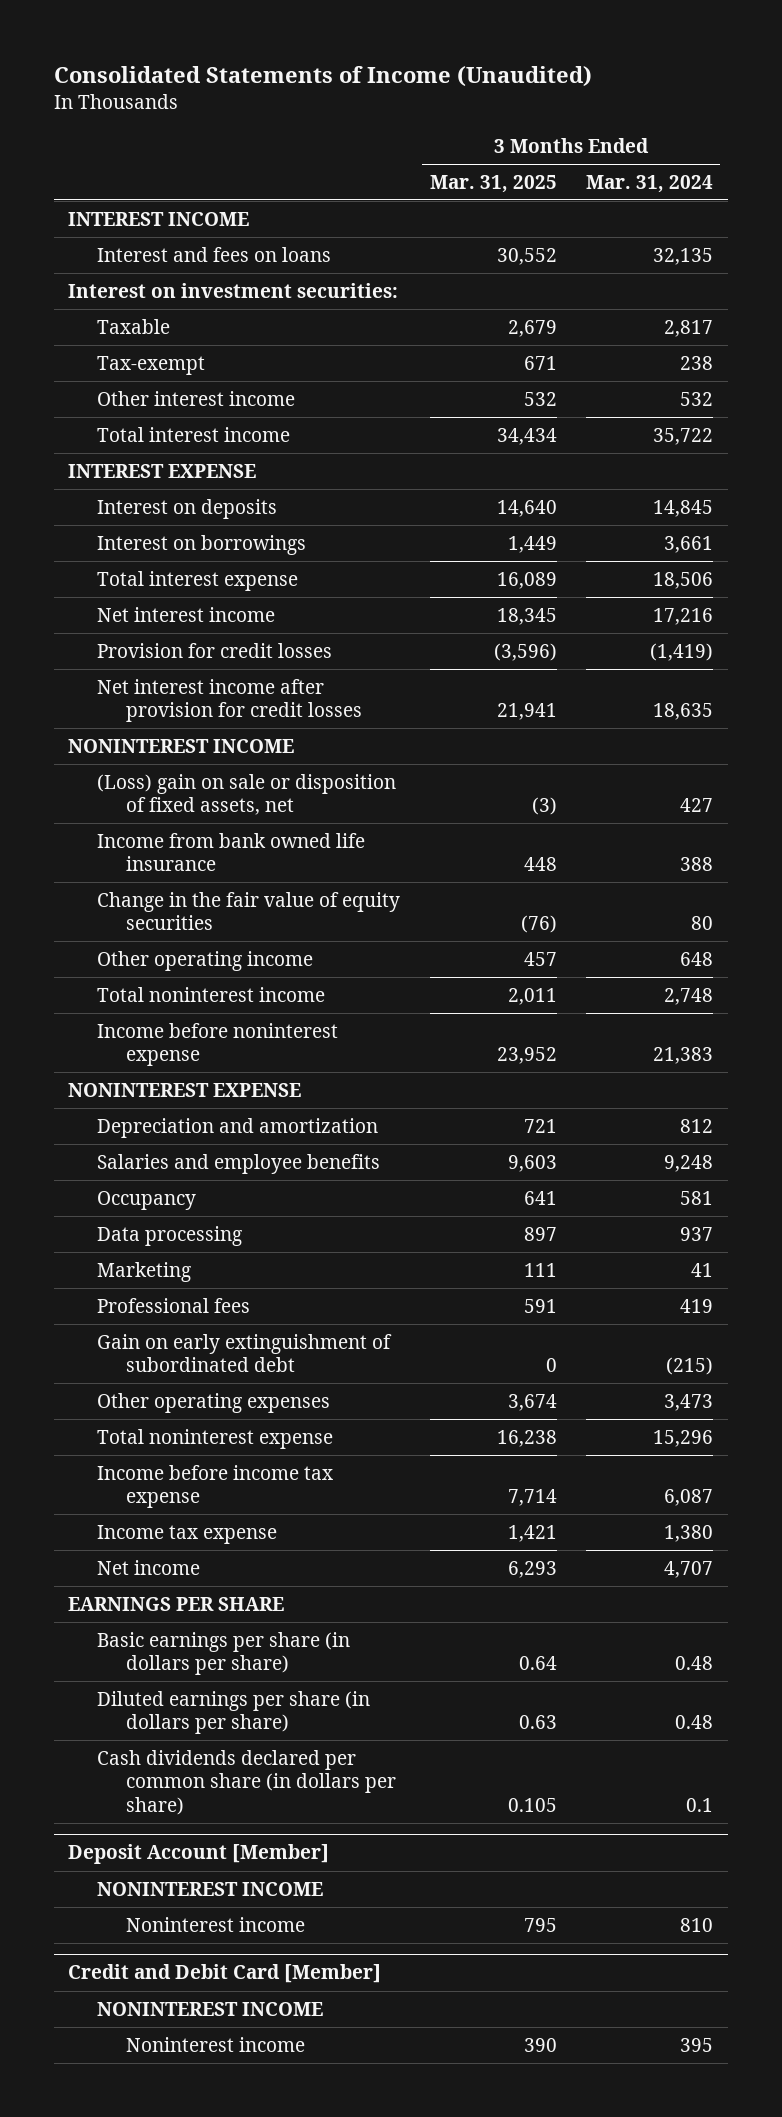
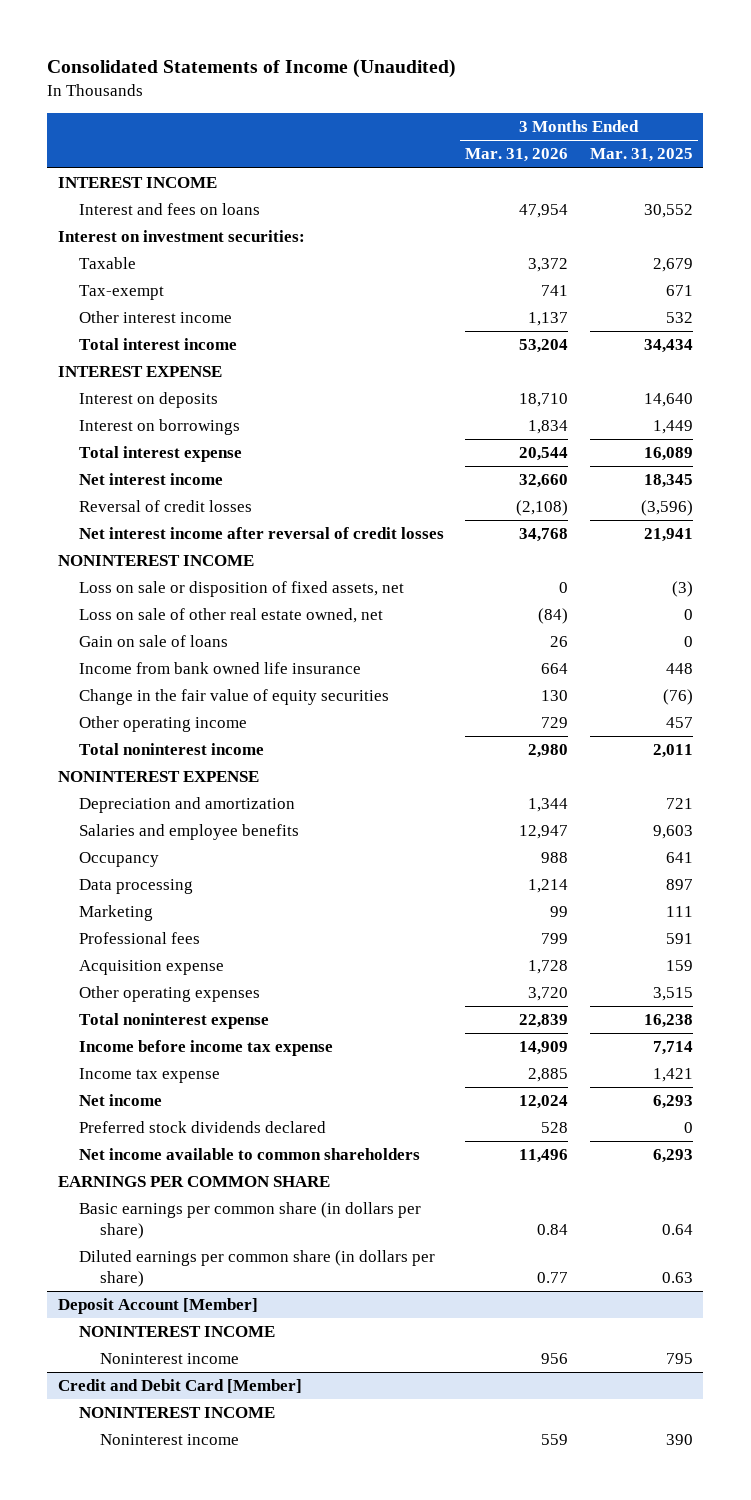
[586,174,714,193] Mar. 31, 2024 -> none
none -> [465,148,569,163] Mar. 31, 2026
[97,642,333,658] Provision for credit losses -> [78,500,252,513] Reversal of credit losses
[97,678,363,723] Net interest income after provision for credit losses -> [78,527,444,540] Net interest income after reversal of credit losses
[97,773,397,816] (Loss) gain on sale or disposition of fixed assets, net -> [78,581,404,598] Loss on sale or disposition of fixed assets, net
none -> [78,608,383,624] Loss on sale of other real estate owned, net
none -> [78,635,228,648] Gain on sale of loans
[97,1022,339,1067] Income before noninterest expense -> none
[97,1333,393,1373] Gain on early extinguishment of subordinated debt -> none
none -> [78,960,224,976] Acquisition expense
[507,1393,557,1411] 3,674 -> [652,987,693,1002] 3,515
[97,1749,397,1815] Cash dividends declared per common share (in dollars per share) -> none
none -> [78,1121,326,1134] Preferred stock dividends declared
none -> [78,1148,420,1161] Net income available to common shareholders
[68,1596,285,1611] EARNINGS PER SHARE -> [57,1176,330,1188] EARNINGS PER COMMON SHARE
[97,1631,351,1676] Basic earnings per share (in dollars per share) -> [78,1202,421,1240] Basic earnings per common share (in dollars per share)
[97,1690,371,1735] Diluted earnings per share (in dollars per share) -> [78,1250,435,1288] Diluted earnings per common share (in dollars per share)

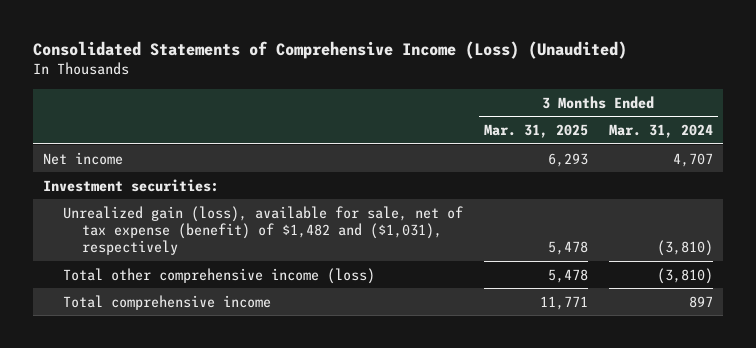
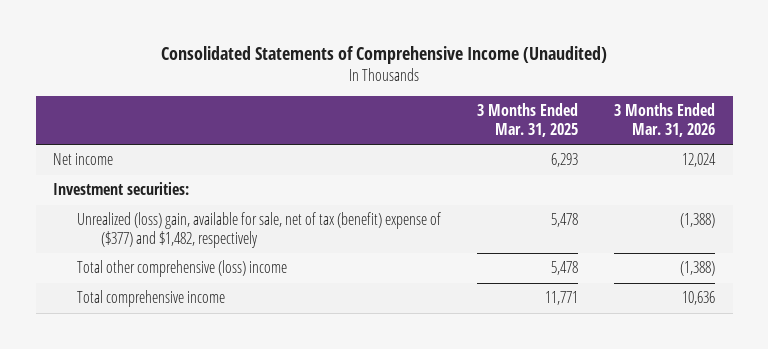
[32,41,627,60] Consolidated Statements of Comprehensive Income (Loss) (Unaudited) -> [161,45,608,64] Consolidated Statements of Comprehensive Income (Unaudited)
[608,124,713,139] Mar. 31, 2024 -> none
none -> [614,103,716,138] 3 Months Ended Mar. 31, 2026
[62,205,463,256] Unrealized gain (loss), available for sale, net of tax expense (benefit) of $1,482 and ($1,031), respectively -> [77,212,442,249] Unrealized (loss) gain, available for sale, net of tax (benefit) expense of ($377) and $1,482, respectively
[62,267,375,284] Total other comprehensive income (loss) -> [77,260,288,278] Total other comprehensive (loss) income

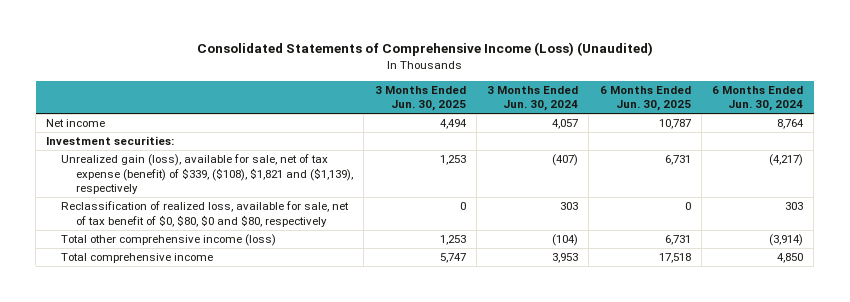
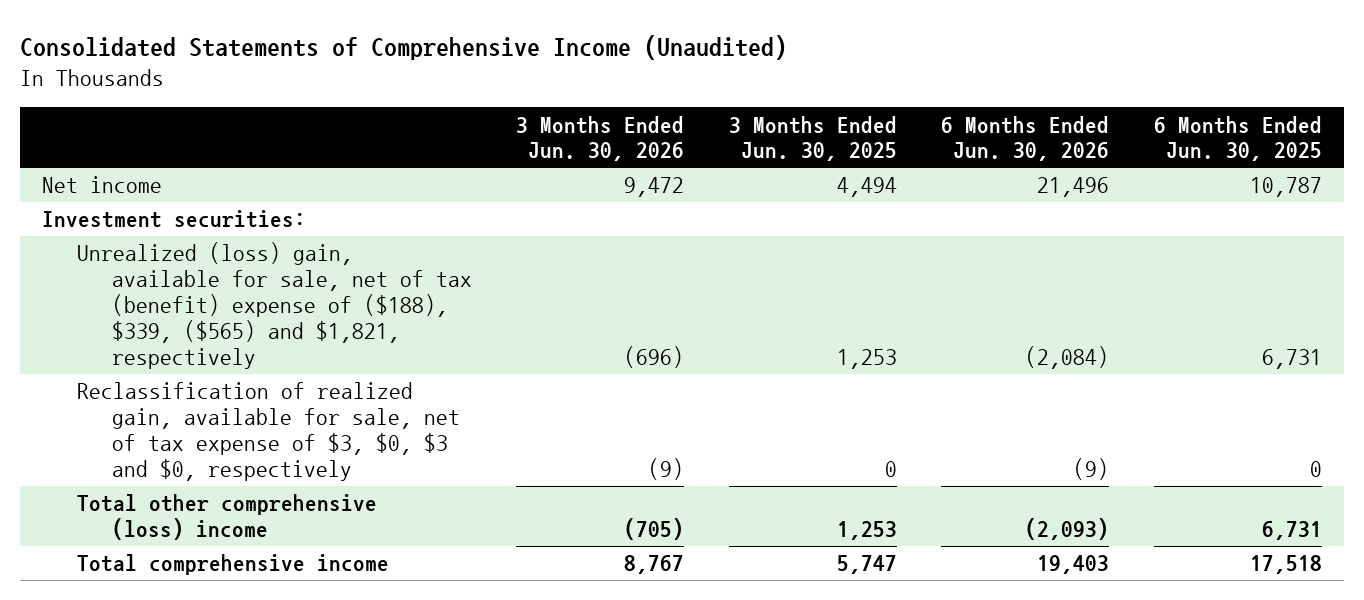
[196,42,653,57] Consolidated Statements of Comprehensive Income (Loss) (Unaudited) -> [19,34,787,60] Consolidated Statements of Comprehensive Income (Unaudited)
[487,85,579,112] 3 Months Ended Jun. 30, 2024 -> none
[712,85,804,112] 6 Months Ended Jun. 30, 2024 -> none
none -> [516,115,685,162] 3 Months Ended Jun. 30, 2026
none -> [941,115,1110,162] 6 Months Ended Jun. 30, 2026
[61,154,354,195] Unrealized gain (loss), available for sale, net of tax expense (benefit) of $339, ($108), $1,821 and ($1,139), respectively -> [76,242,472,369] Unrealized (loss) gain, available for sale, net of tax (benefit) expense of ($188), $339, ($565) and $1,821, respectively
[61,201,350,227] Reclassification of realized loss, available for sale, net of tax benefit of $0, $80, $0 and $80, respectively -> [76,382,460,481] Reclassification of realized gain, available for sale, net of tax expense of $3, $0, $3 and $0, respectively
[61,234,277,247] Total other comprehensive income (loss) -> [76,494,377,541] Total other comprehensive (loss) income

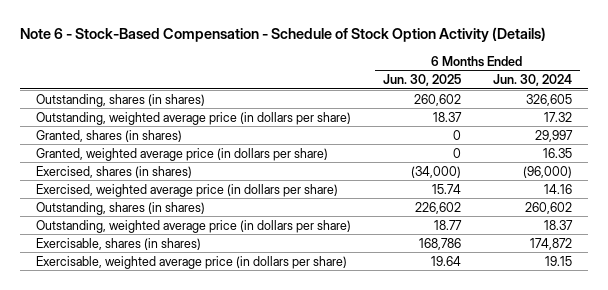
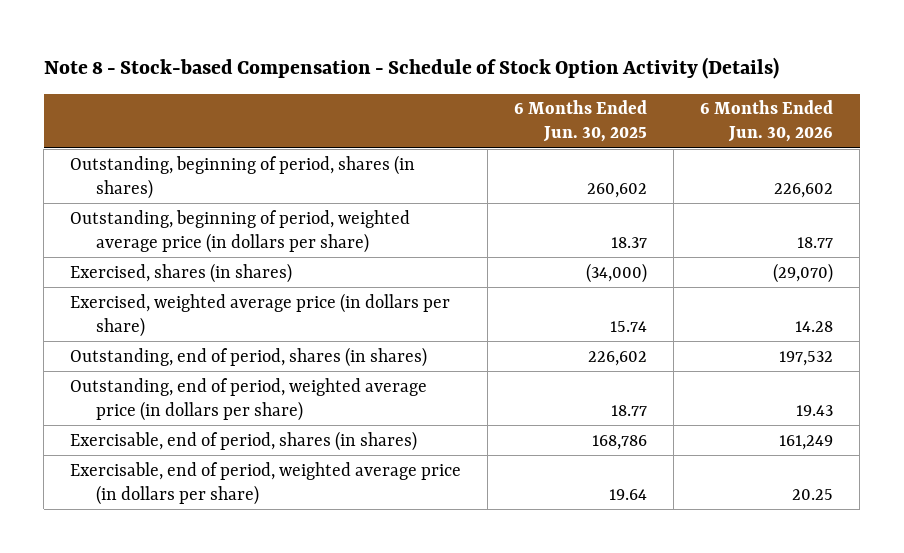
[20,27,547,43] Note 6 - Stock-Based Compensation - Schedule of Stock Option Activity (Details) -> [43,57,779,80] Note 8 - Stock-based Compensation - Schedule of Stock Option Activity (Details)
[492,73,572,86] Jun. 30, 2024 -> none
none -> [700,100,834,143] 6 Months Ended Jun. 30, 2026
[36,129,183,142] Granted, shares (in shares) -> none
[36,147,329,161] Granted, weighted average price (in dollars per share) -> none
[36,93,206,107] Outstanding, shares (in shares) -> [70,154,416,199] Outstanding, beginning of period, shares (in shares)
[36,111,352,125] Outstanding, weighted average price (in dollars per share) -> [70,209,411,253] Outstanding, beginning of period, weighted average price (in dollars per share)
[36,201,206,215] Outstanding, shares (in shares) -> [70,346,428,367] Outstanding, end of period, shares (in shares)
[36,219,352,233] Outstanding, weighted average price (in dollars per share) -> [70,377,428,421] Outstanding, end of period, weighted average price (in dollars per share)
[36,237,202,250] Exercisable, shares (in shares) -> [70,430,418,451] Exercisable, end of period, shares (in shares)
[36,255,348,269] Exercisable, weighted average price (in dollars per share) -> [70,461,462,505] Exercisable, end of period, weighted average price (in dollars per share)

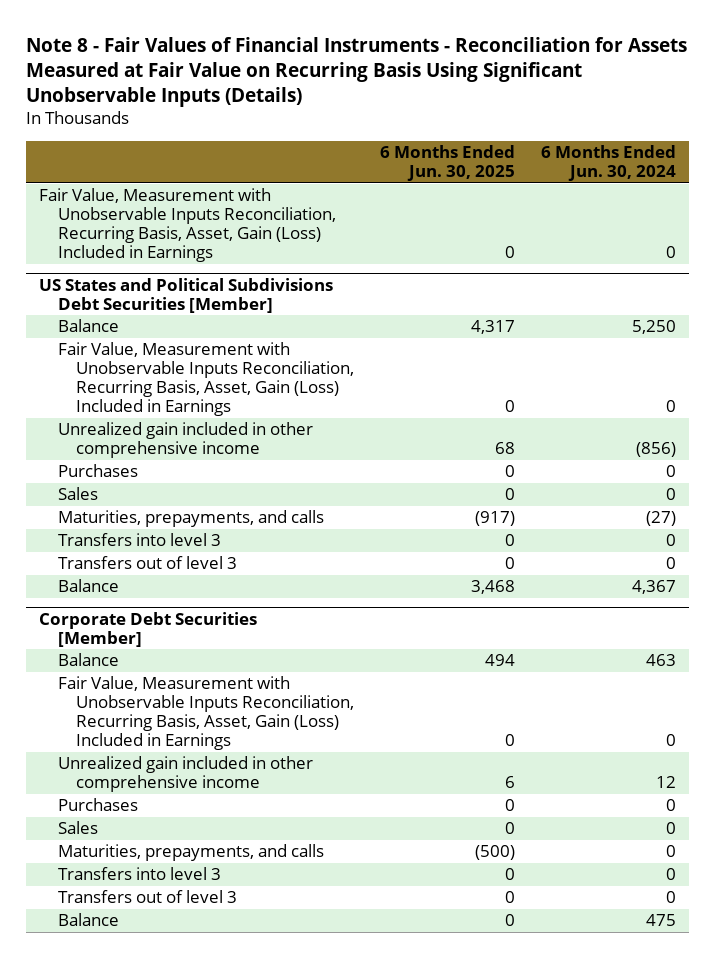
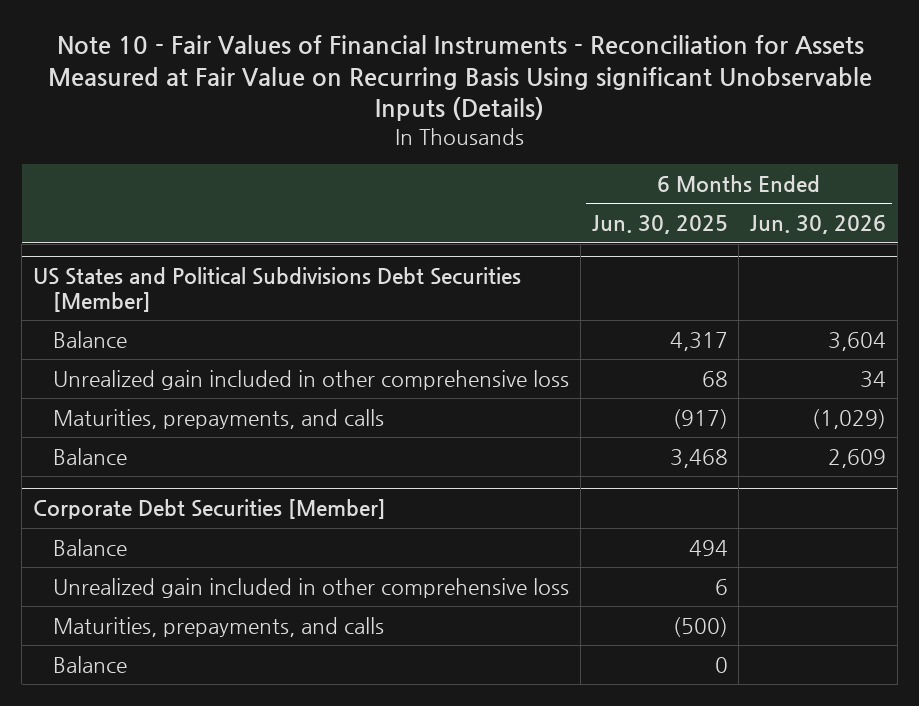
[26,36,688,108] Note 8 - Fair Values of Financial Instruments - Reconciliation for Assets Measured at Fair Value on Recurring Basis Using Significant Unobservable Inputs (Details) -> [47,35,872,122] Note 10 - Fair Values of Financial Instruments - Reconciliation for Assets Measured at Fair Value on Recurring Basis Using significant Unobservable Inputs (Details)
[541,145,677,181] 6 Months Ended Jun. 30, 2024 -> none
none -> [750,215,887,235] Jun. 30, 2026
[39,188,336,262] Fair Value, Measurement with Unobservable Inputs Reconciliation, Recurring Basis, Asset, Gain (Loss) Included in Earnings -> none
[57,342,355,416] Fair Value, Measurement with Unobservable Inputs Reconciliation, Recurring Basis, Asset, Gain (Loss) Included in Earnings -> none
[57,464,138,478] Purchases -> none
[57,487,98,501] Sales -> none
[57,422,313,459] Unrealized gain included in other comprehensive income -> [52,369,569,390] Unrealized gain included in other comprehensive loss
[57,533,221,547] Transfers into level 3 -> none
[57,556,237,570] Transfers out of level 3 -> none
[57,676,355,750] Fair Value, Measurement with Unobservable Inputs Reconciliation, Recurring Basis, Asset, Gain (Loss) Included in Earnings -> none
[57,798,138,812] Purchases -> none
[57,821,98,835] Sales -> none
[57,756,313,793] Unrealized gain included in other comprehensive income -> [52,577,569,598] Unrealized gain included in other comprehensive loss
[57,867,221,881] Transfers into level 3 -> none
[57,890,237,904] Transfers out of level 3 -> none

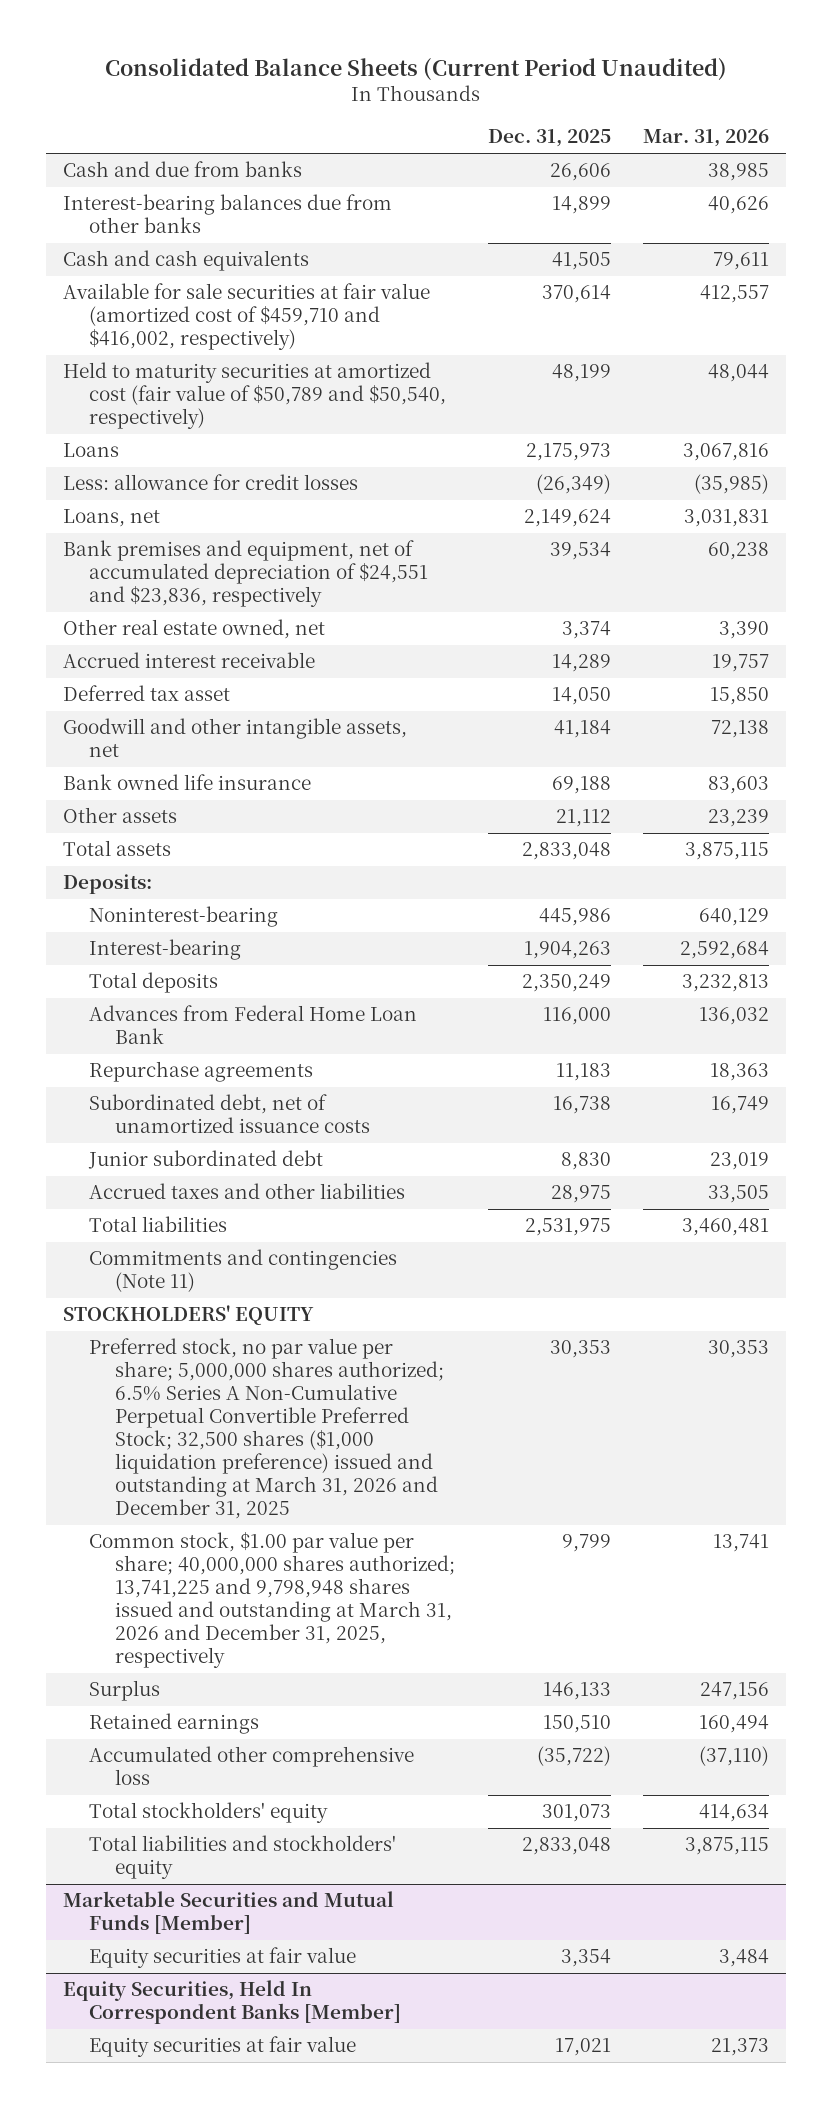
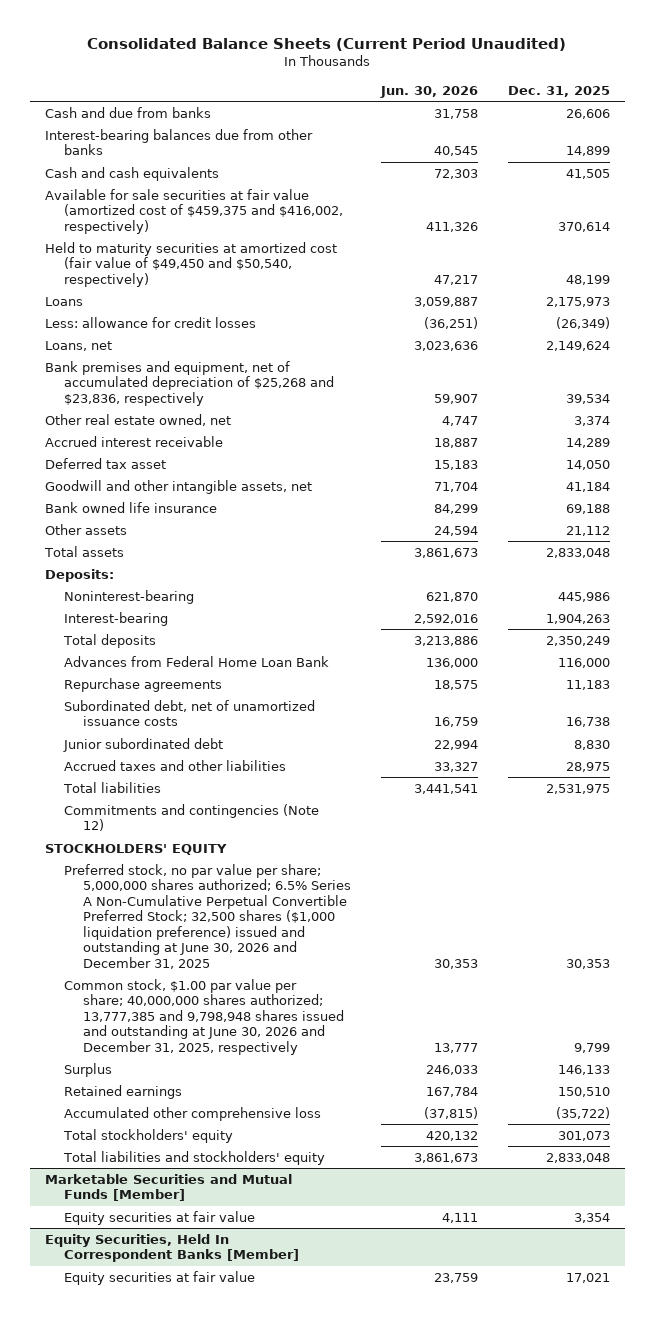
[643,129,770,148] Mar. 31, 2026 -> none
none -> [379,85,478,98] Jun. 30, 2026
[62,283,430,351] Available for sale securities at fair value (amortized cost of $459,710 and $416,002, respectively) -> [44,188,343,234] Available for sale securities at fair value (amortized cost of $459,375 and $416,002, respectively)
[62,362,446,430] Held to maturity securities at amortized cost (fair value of $50,789 and $50,540, respectively) -> [44,241,337,287] Held to maturity securities at amortized cost (fair value of $49,450 and $50,540, respectively)
[62,540,428,608] Bank premises and equipment, net of accumulated depreciation of $24,551 and $23,836, respectively -> [44,360,334,406] Bank premises and equipment, net of accumulated depreciation of $25,268 and $23,836, respectively
[88,1249,397,1293] Commitments and contingencies (Note 11) -> [63,803,319,832] Commitments and contingencies (Note 12)
[88,1338,444,1519] Preferred stock, no par value per share; 5,000,000 shares authorized; 6.5% Series A Non-Cumulative Perpetual Convertible Preferred Stock; 32,500 shares ($1,000 liquidation preference) issued and outstanding at March 31, 2026 and December 31, 2025 -> [63,863,351,969] Preferred stock, no par value per share; 5,000,000 shares authorized; 6.5% Series A Non-Cumulative Perpetual Convertible Preferred Stock; 32,500 shares ($1,000 liquidation preference) issued and outstanding at June 30, 2026 and December 31, 2025
[88,1532,455,1669] Common stock, $1.00 par value per share; 40,000,000 shares authorized; 13,741,225 and 9,798,948 shares issued and outstanding at March 31, 2026 and December 31, 2025, respectively -> [63,978,344,1055] Common stock, $1.00 par value per share; 40,000,000 shares authorized; 13,777,385 and 9,798,948 shares issued and outstanding at June 30, 2026 and December 31, 2025, respectively

